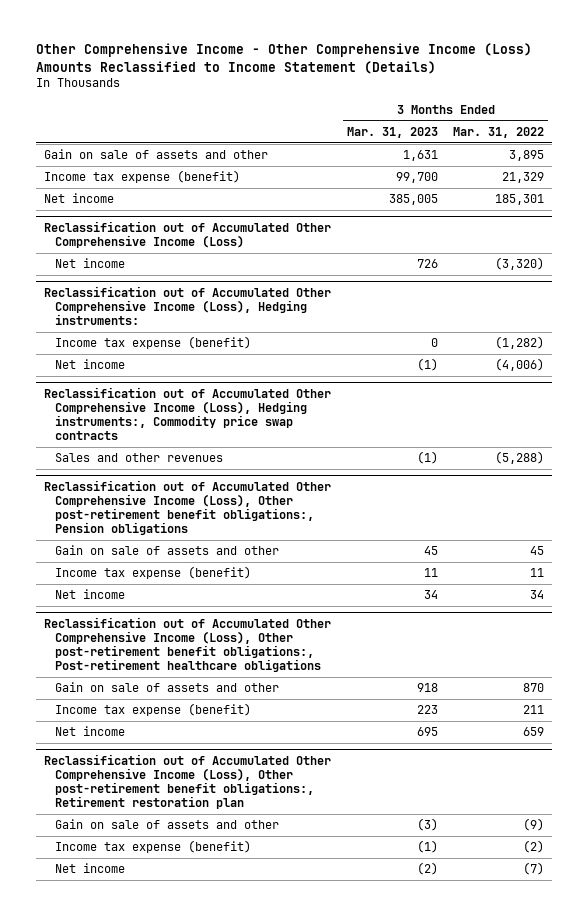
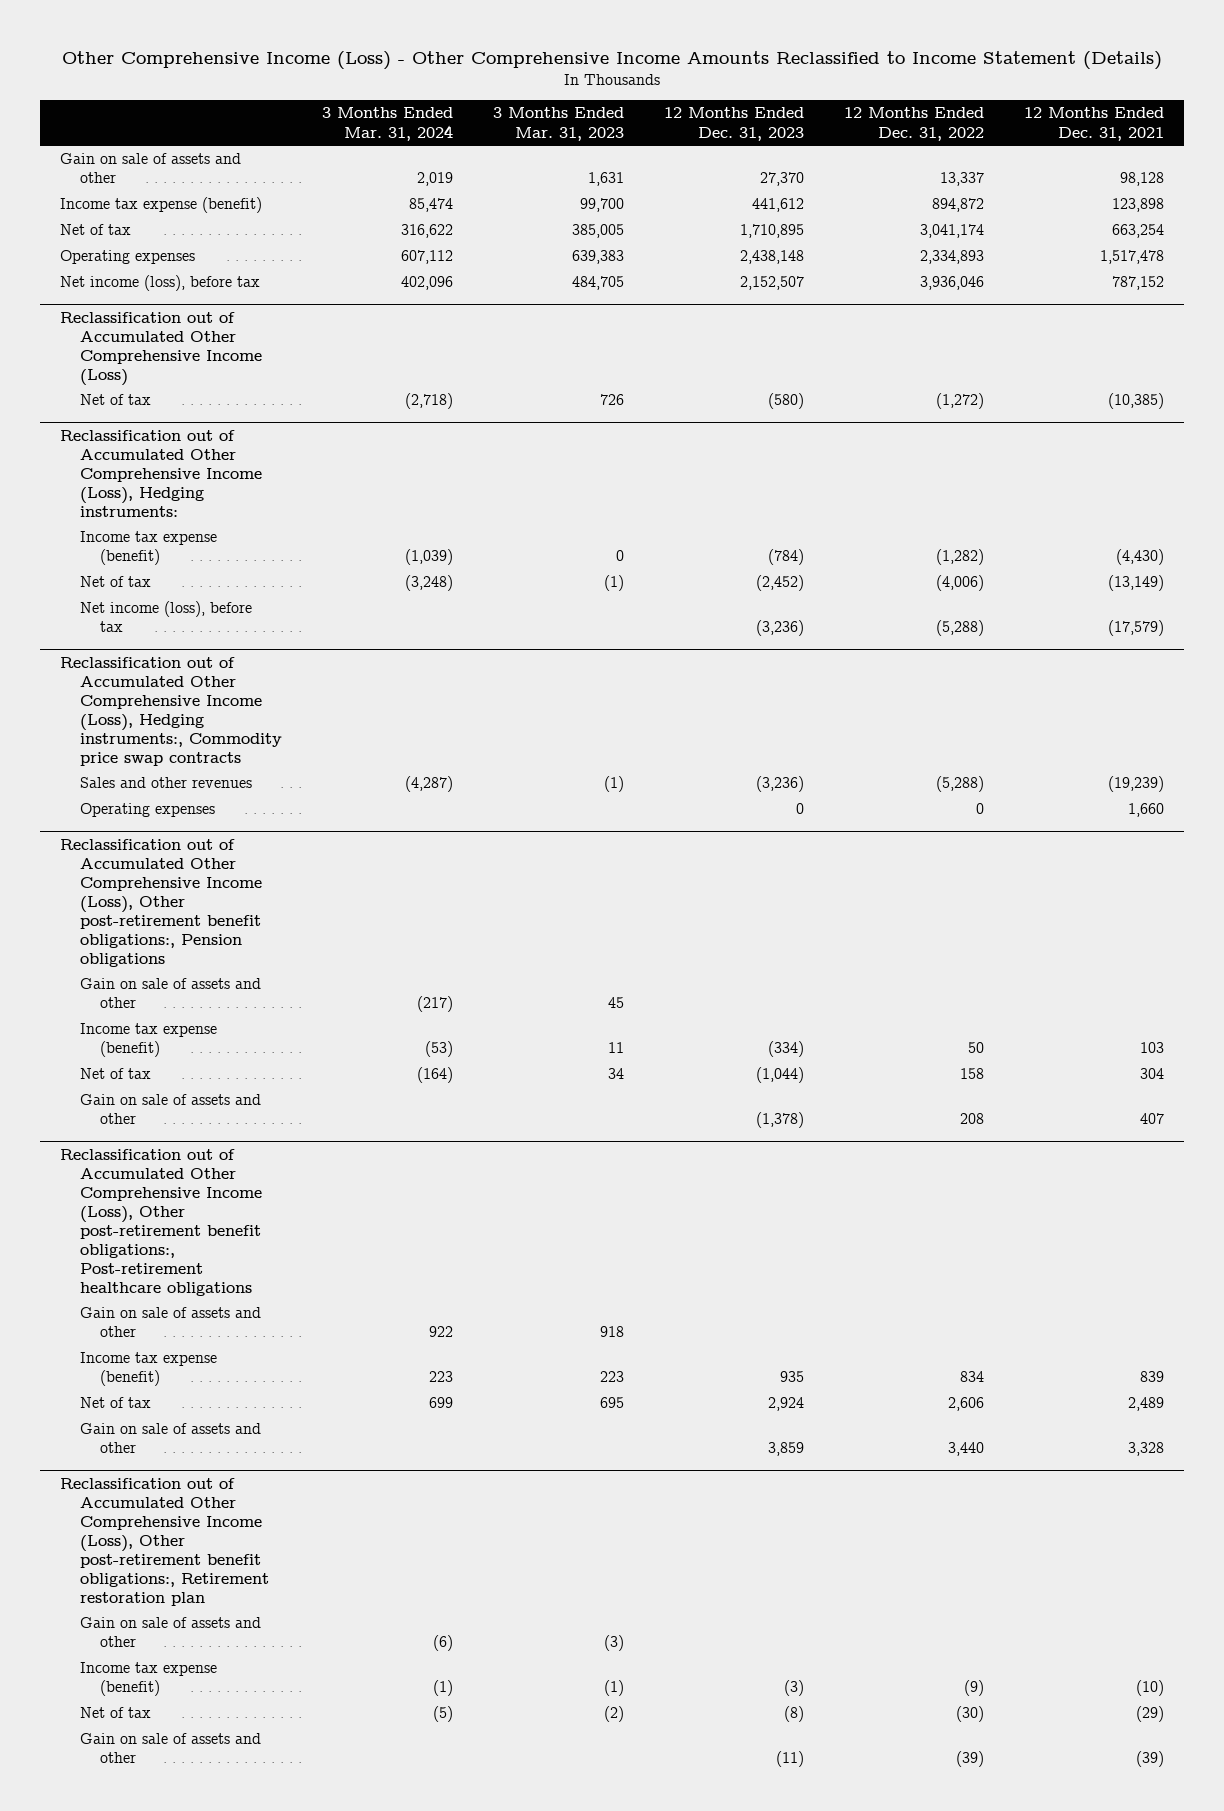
[36,42,533,74] Other Comprehensive Income - Other Comprehensive Income (Loss) Amounts Reclassified to Income Statement (Details) -> [62,51,1163,71] Other Comprehensive Income (Loss) - Other Comprehensive Income Amounts Reclassified to Income Statement (Details)
[453,126,545,138] Mar. 31, 2022 -> none
none -> [321,107,453,141] 3 Months Ended Mar. 31, 2024
none -> [663,107,804,141] 12 Months Ended Dec. 31, 2023
none -> [843,107,984,141] 12 Months Ended Dec. 31, 2022
none -> [1023,107,1164,141] 12 Months Ended Dec. 31, 2021
[43,193,114,204] Net income -> [60,224,132,236] Net of tax
none -> [60,250,196,265] Operating expenses
none -> [60,275,261,292] Net income (loss), before tax
[54,258,125,269] Net income -> [80,394,152,406] Net of tax
[54,359,125,370] Net income -> [80,576,152,588] Net of tax
none -> [80,601,253,633] Net income (loss), before tax
none -> [80,803,216,818] Operating expenses
[54,589,125,600] Net income -> [80,1068,152,1080] Net of tax
none -> [80,1094,262,1125] Gain on sale of assets and other
[54,726,125,737] Net income -> [80,1397,152,1409] Net of tax
none -> [80,1423,262,1454] Gain on sale of assets and other
[54,863,125,874] Net income -> [80,1707,152,1719] Net of tax
none -> [80,1733,262,1764] Gain on sale of assets and other

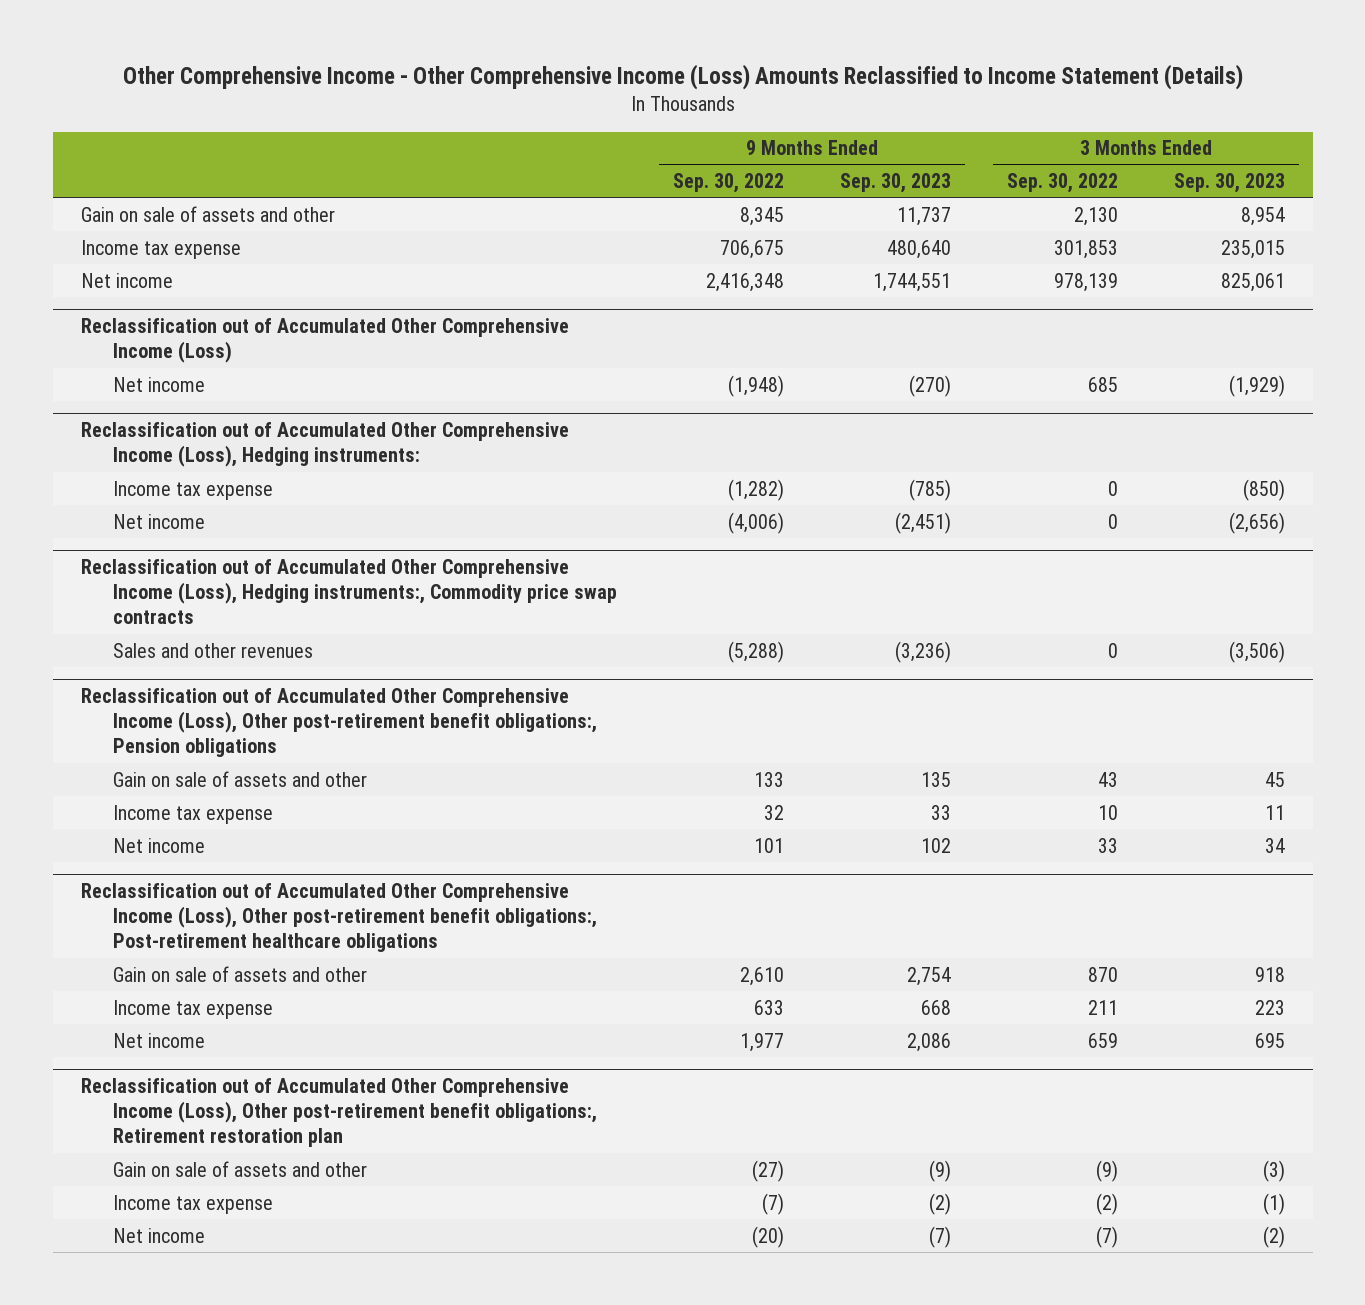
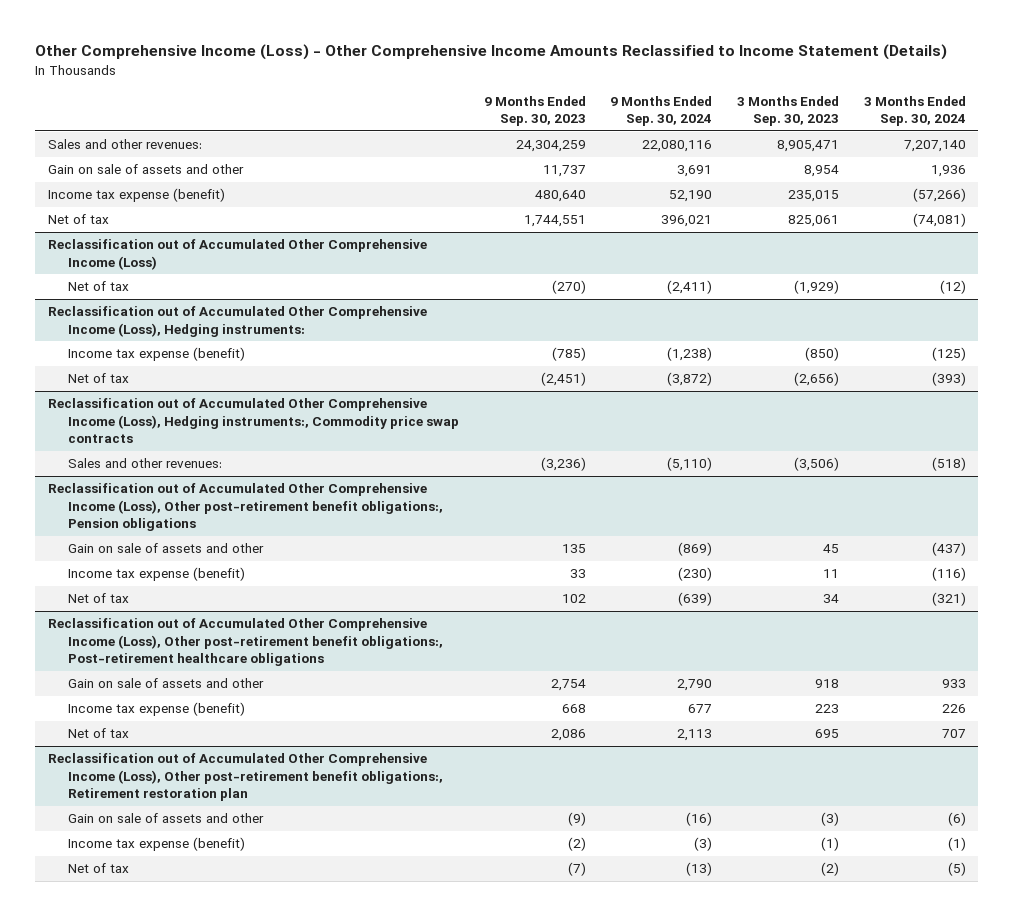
[122,64,1243,91] Other Comprehensive Income - Other Comprehensive Income (Loss) Amounts Reclassified to Income Statement (Details) -> [35,44,948,61] Other Comprehensive Income (Loss) - Other Comprehensive Income Amounts Reclassified to Income Statement (Details)
[672,173,784,194] Sep. 30, 2022 -> none
[1006,173,1118,194] Sep. 30, 2022 -> none
none -> [610,95,713,126] 9 Months Ended Sep. 30, 2024
none -> [864,95,967,126] 3 Months Ended Sep. 30, 2024
none -> [47,139,202,150] Sales and other revenues:
[80,239,241,259] Income tax expense -> [47,188,225,203] Income tax expense (benefit)
[80,272,173,288] Net income -> [47,214,109,225] Net of tax
[112,376,205,392] Net income -> [67,281,129,292] Net of tax
[112,480,273,500] Income tax expense -> [67,347,245,362] Income tax expense (benefit)
[112,513,205,529] Net income -> [67,373,129,384] Net of tax
[112,642,313,658] Sales and other revenues -> [67,458,222,469] Sales and other revenues:
[112,804,273,824] Income tax expense -> [67,567,245,582] Income tax expense (benefit)
[112,837,205,853] Net income -> [67,593,129,604] Net of tax
[112,999,273,1019] Income tax expense -> [67,702,245,717] Income tax expense (benefit)
[112,1032,205,1048] Net income -> [67,728,129,739] Net of tax
[112,1194,273,1214] Income tax expense -> [67,837,245,852] Income tax expense (benefit)
[112,1227,205,1243] Net income -> [67,863,129,874] Net of tax

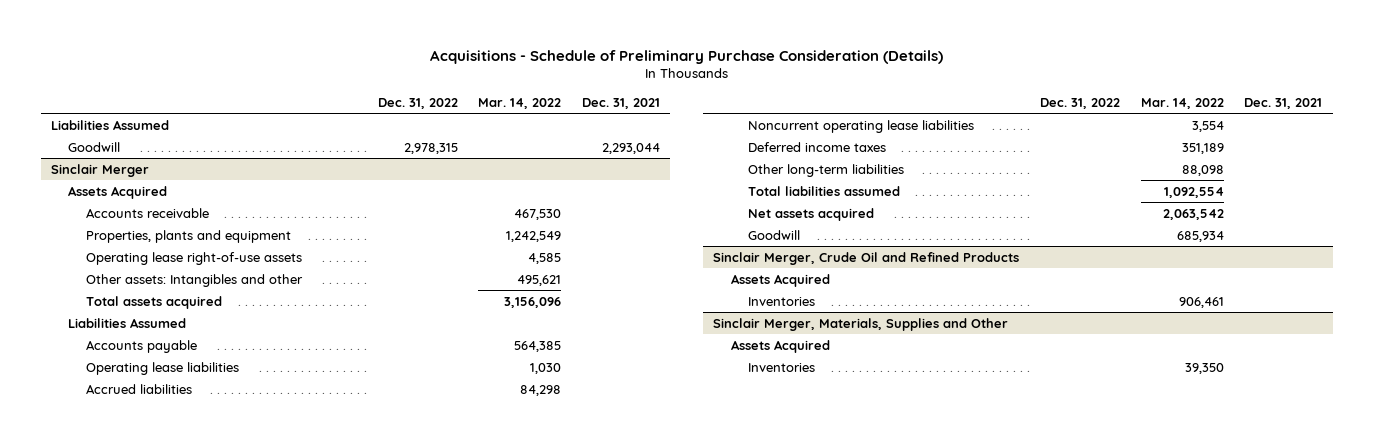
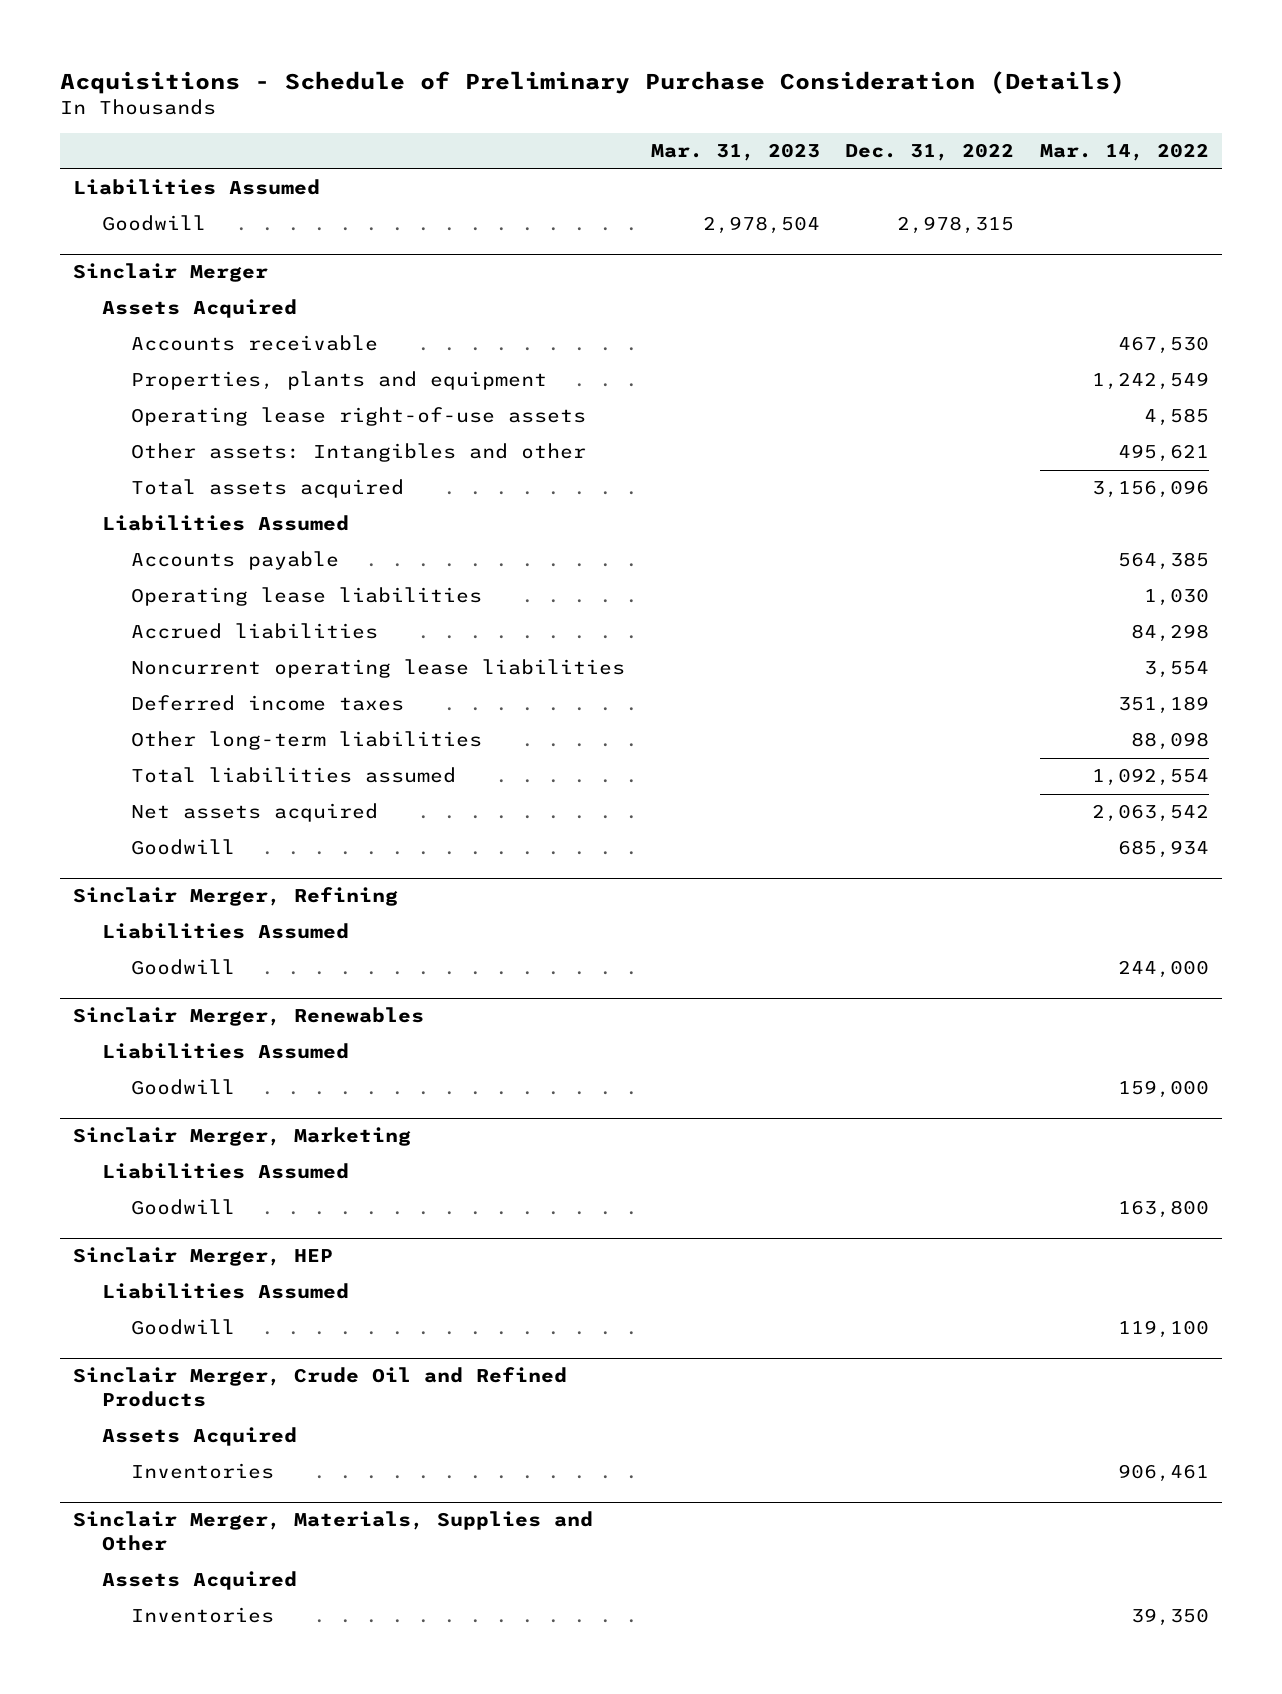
[582,97,661,109] Dec. 31, 2021 -> none
none -> [650,143,820,162] Mar. 31, 2023
none -> [73,887,399,907] Sinclair Merger, Refining
none -> [101,923,349,940] Liabilities Assumed
none -> [130,959,235,976] Goodwill
none -> [73,1007,425,1027] Sinclair Merger, Renewables
none -> [101,1043,349,1060] Liabilities Assumed
none -> [130,1079,235,1096] Goodwill
none -> [73,1127,412,1147] Sinclair Merger, Marketing
none -> [101,1163,349,1180] Liabilities Assumed
none -> [130,1199,235,1216] Goodwill
none -> [73,1247,334,1267] Sinclair Merger, HEP
none -> [101,1283,349,1300] Liabilities Assumed
none -> [130,1319,235,1336] Goodwill

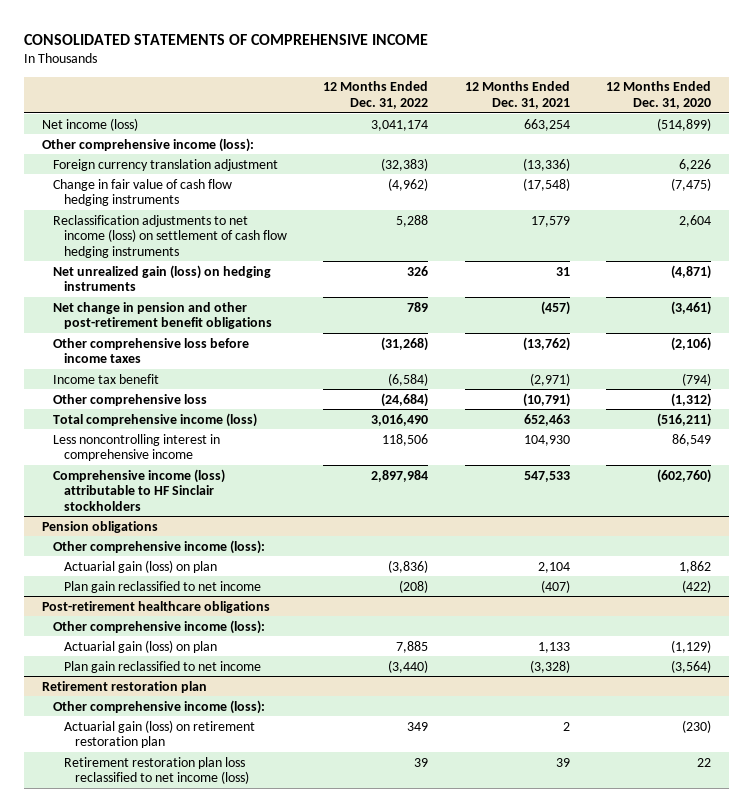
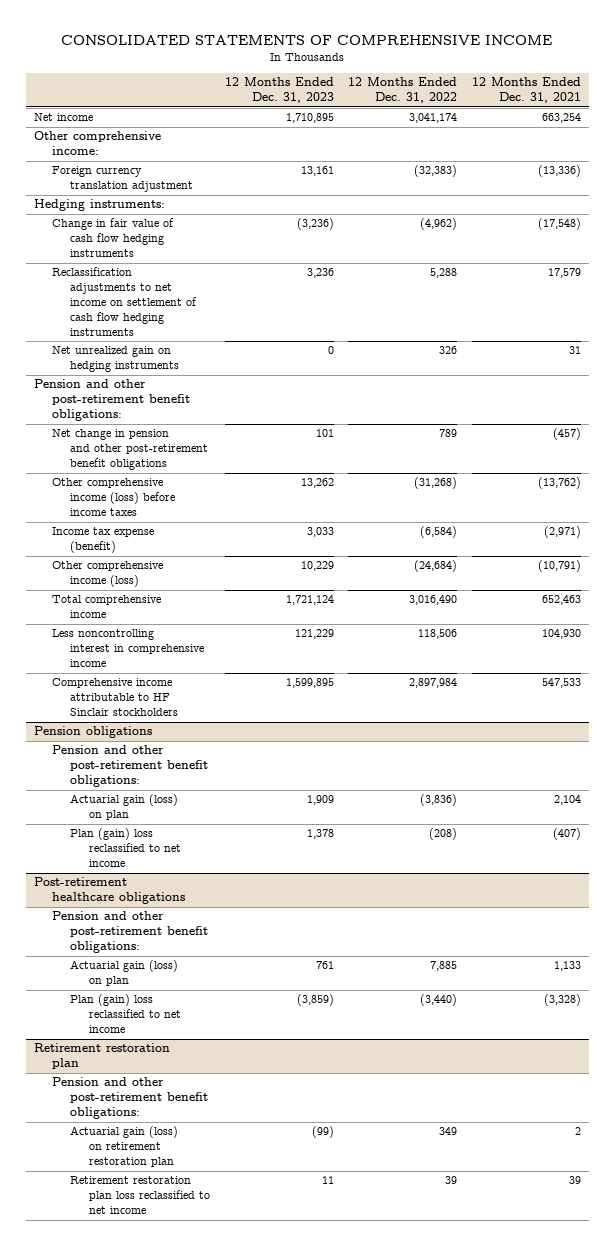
[605,81,711,110] 12 Months Ended Dec. 31, 2020 -> none
none -> [224,77,334,104] 12 Months Ended Dec. 31, 2023
[42,117,139,131] Net income (loss) -> [33,113,93,122] Net income
[42,137,255,152] Other comprehensive income (loss): -> [33,131,161,156] Other comprehensive income:
none -> [33,199,165,212] Hedging instruments:
[53,214,288,258] Reclassification adjustments to net income (loss) on settlement of cash flow hedging instruments -> [52,267,198,337] Reclassification adjustments to net income on settlement of cash flow hedging instruments
[53,264,272,292] Net unrealized gain (loss) on hedging instruments -> [52,346,180,373] Net unrealized gain on hedging instruments
none -> [33,379,191,422] Pension and other post-retirement benefit obligations:
[53,337,250,364] Other comprehensive loss before income taxes -> [52,478,176,517] Other comprehensive income (loss) before income taxes
[53,373,160,384] Income tax benefit -> [52,527,155,554] Income tax expense (benefit)
[53,393,208,406] Other comprehensive loss -> [52,561,164,588] Other comprehensive income (loss)
[53,412,258,427] Total comprehensive income (loss) -> [52,595,162,619] Total comprehensive income
[53,468,226,511] Comprehensive income (loss) attributable to HF Sinclair stockholders -> [52,678,179,717] Comprehensive income attributable to HF Sinclair stockholders
[53,539,266,554] Other comprehensive income (loss): -> none
none -> [52,745,209,788] Pension and other post-retirement benefit obligations:
[64,580,262,593] Plan gain reclassified to net income -> [70,828,181,868] Plan (gain) loss reclassified to net income
[53,619,266,634] Other comprehensive income (loss): -> none
none -> [52,911,209,954] Pension and other post-retirement benefit obligations:
[64,660,262,673] Plan gain reclassified to net income -> [70,994,181,1034] Plan (gain) loss reclassified to net income
[53,699,266,714] Other comprehensive income (loss): -> none
none -> [52,1077,209,1120] Pension and other post-retirement benefit obligations:
[64,756,250,785] Retirement restoration plan loss reclassified to net income (loss) -> [70,1176,210,1215] Retirement restoration plan loss reclassified to net income

